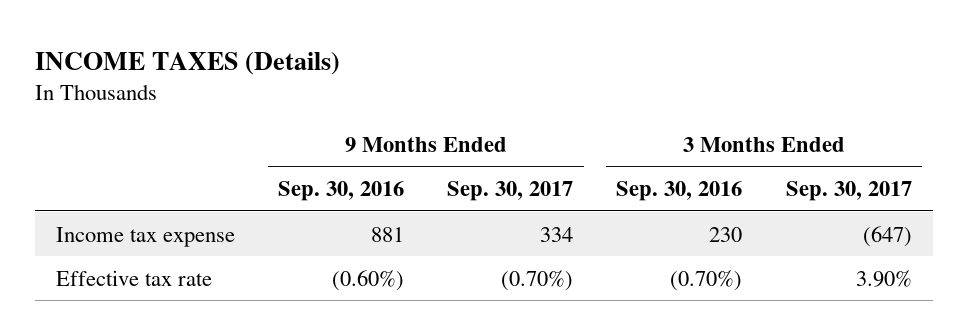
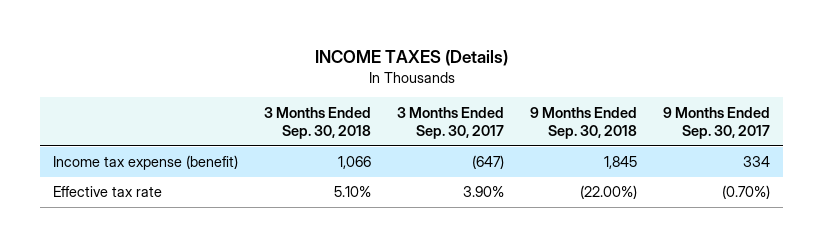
[278,181,405,202] Sep. 30, 2016 -> none
[616,181,743,202] Sep. 30, 2016 -> none
none -> [264,106,372,140] 3 Months Ended Sep. 30, 2018
none -> [530,106,638,140] 9 Months Ended Sep. 30, 2018
[56,226,236,247] Income tax expense -> [53,155,239,171] Income tax expense (benefit)

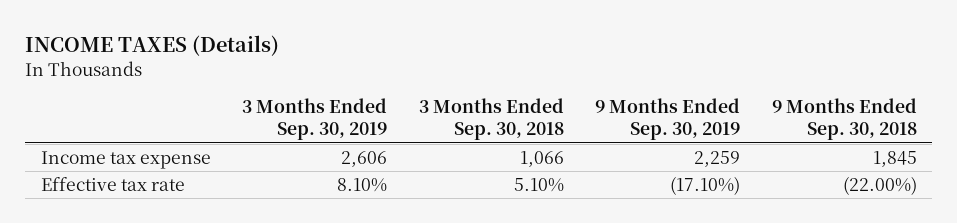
[397,106,505,140] 3 Months Ended Sep. 30, 2017 -> none
[663,106,771,140] 9 Months Ended Sep. 30, 2017 -> none
none -> [242,98,388,141] 3 Months Ended Sep. 30, 2019
none -> [595,98,741,141] 9 Months Ended Sep. 30, 2019
[53,155,239,171] Income tax expense (benefit) -> [40,151,211,170] Income tax expense

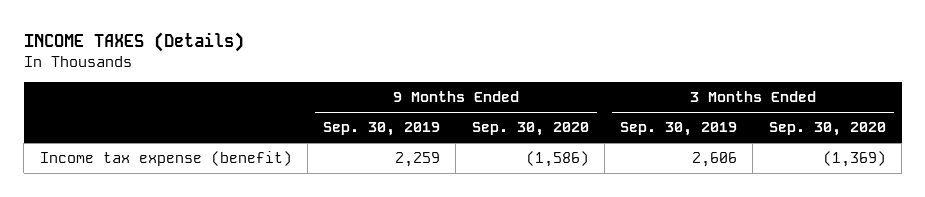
[418,98,564,141] 3 Months Ended Sep. 30, 2018 -> none
[771,98,917,141] 9 Months Ended Sep. 30, 2018 -> none
none -> [471,122,589,137] Sep. 30, 2020
none -> [768,122,886,137] Sep. 30, 2020
[40,177,185,192] Effective tax rate -> none
[40,151,211,170] Income tax expense -> [39,151,292,167] Income tax expense (benefit)

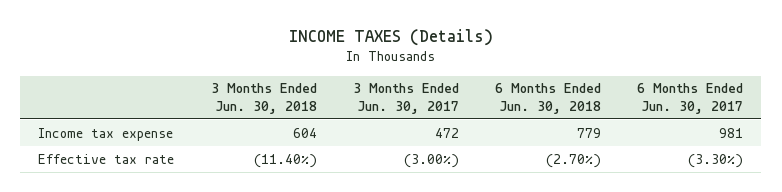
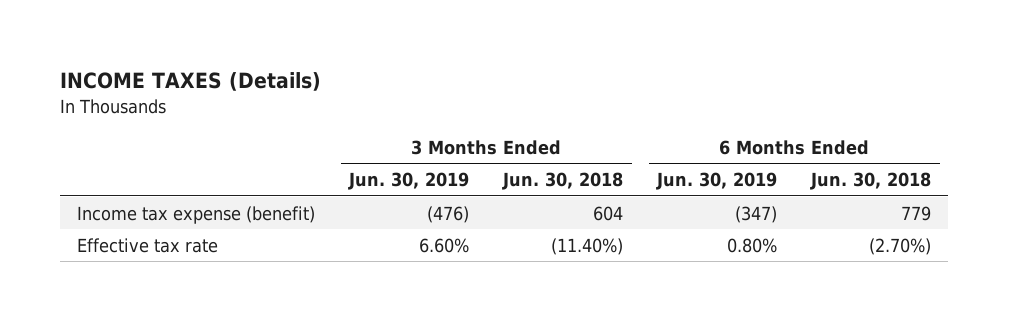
[352,83,459,114] 3 Months Ended Jun. 30, 2017 -> none
[637,83,744,114] 6 Months Ended Jun. 30, 2017 -> none
none -> [348,172,470,191] Jun. 30, 2019
none -> [656,172,778,191] Jun. 30, 2019
[38,127,174,141] Income tax expense -> [77,205,316,224] Income tax expense (benefit)

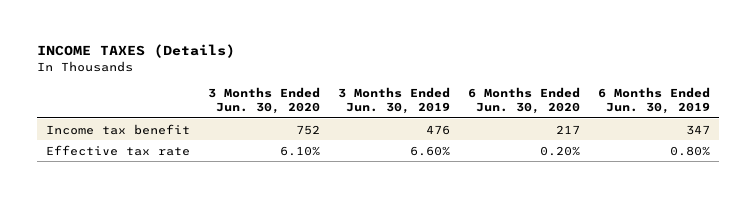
[502,172,624,191] Jun. 30, 2018 -> none
[810,172,932,191] Jun. 30, 2018 -> none
none -> [208,86,321,114] 3 Months Ended Jun. 30, 2020
none -> [468,86,581,114] 6 Months Ended Jun. 30, 2020
[77,205,316,224] Income tax expense (benefit) -> [46,123,191,135] Income tax benefit
[427,205,470,223] (476) -> [426,124,451,135] 476
[735,205,778,223] (347) -> [685,124,710,135] 347

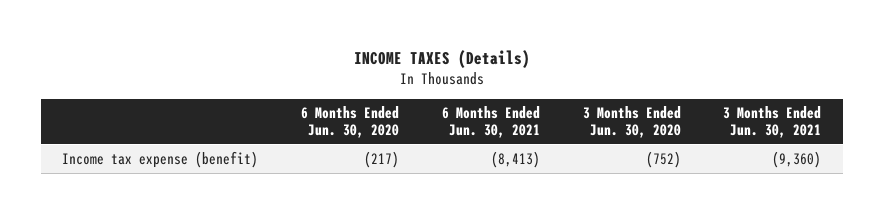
[338,86,451,114] 3 Months Ended Jun. 30, 2019 -> none
[597,86,710,114] 6 Months Ended Jun. 30, 2019 -> none
none -> [441,105,540,138] 6 Months Ended Jun. 30, 2021
none -> [723,105,822,138] 3 Months Ended Jun. 30, 2021
[46,144,191,156] Effective tax rate -> none
[46,123,191,135] Income tax benefit -> [62,151,259,169] Income tax expense (benefit)
[296,124,321,135] 752 -> [645,151,681,169] (752)
[556,124,581,134] 217 -> [364,151,400,169] (217)

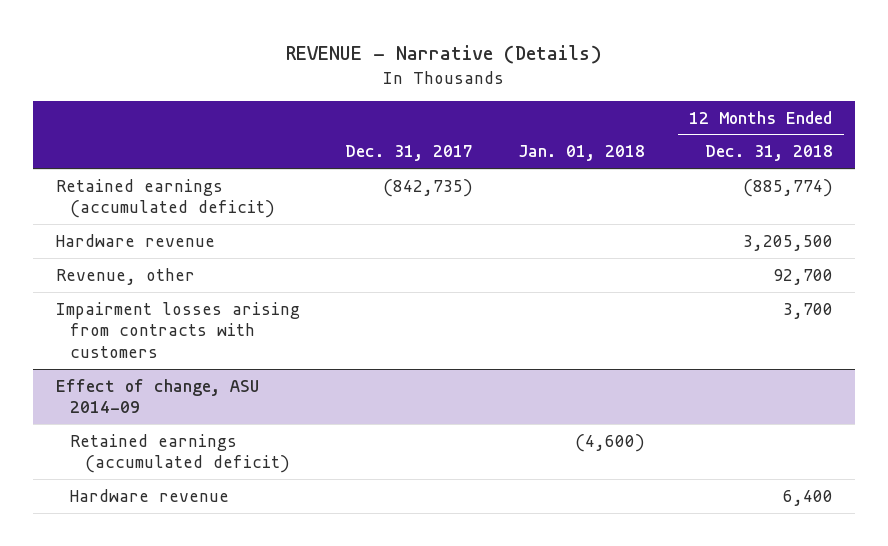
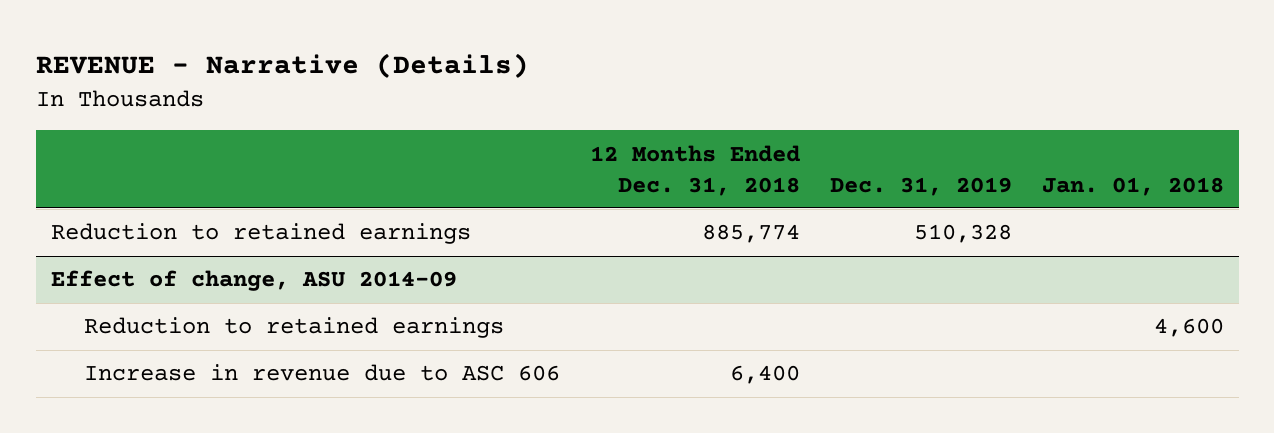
[344,145,473,162] Dec. 31, 2017 -> none
none -> [829,176,1012,196] Dec. 31, 2019
[55,233,215,247] Hardware revenue -> none
[55,267,195,285] Revenue, other -> none
[55,301,300,358] Impairment losses arising from contracts with customers -> none
[55,178,276,219] Retained earnings (accumulated deficit) -> [50,223,471,245] Reduction to retained earnings
[742,178,833,197] (885,774) -> [702,224,801,244] 885,774
[70,433,290,474] Retained earnings (accumulated deficit) -> [84,317,505,339] Reduction to retained earnings
[574,433,645,452] (4,600) -> [1153,318,1224,338] 4,600
[70,488,230,502] Hardware revenue -> [84,364,561,382] Increase in revenue due to ASC 606

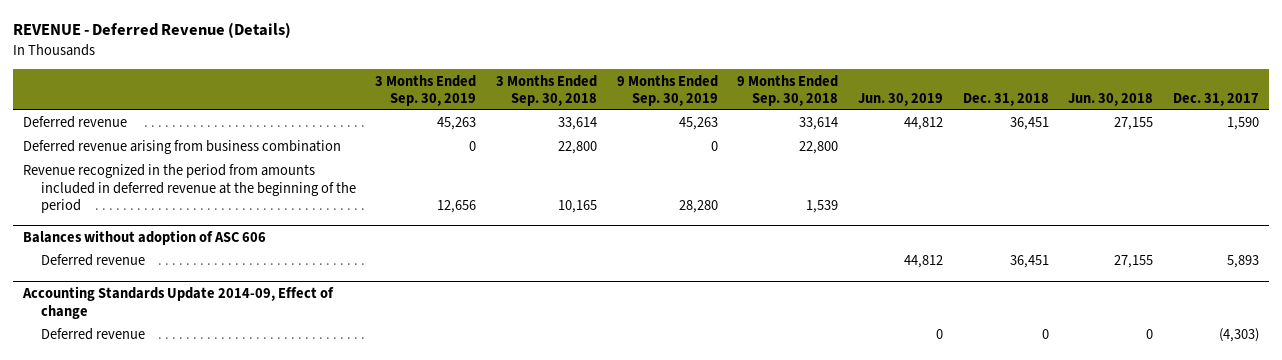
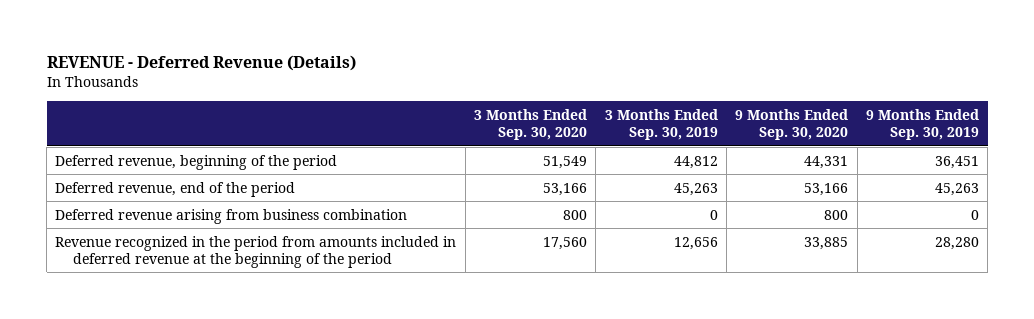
[495,74,597,106] 3 Months Ended Sep. 30, 2018 -> none
[737,74,839,106] 9 Months Ended Sep. 30, 2018 -> none
[858,92,944,106] Jun. 30, 2019 -> none
[962,92,1049,106] Dec. 31, 2018 -> none
[1068,92,1154,106] Jun. 30, 2018 -> none
[1173,92,1260,106] Dec. 31, 2017 -> none
none -> [474,109,588,141] 3 Months Ended Sep. 30, 2020
none -> [735,109,849,141] 9 Months Ended Sep. 30, 2020
[22,116,127,129] Deferred revenue -> [55,154,338,170] Deferred revenue, beginning of the period
[437,117,477,131] 45,263 -> [673,155,718,169] 44,812
[678,117,718,131] 45,263 -> [934,155,979,169] 36,451
none -> [55,181,296,197] Deferred revenue, end of the period
[22,230,266,246] Balances without adoption of ASC 606 -> none
[40,254,145,267] Deferred revenue -> none
[21,286,334,319] Accounting Standards Update 2014-09, Effect of change -> none
[40,328,145,341] Deferred revenue -> none

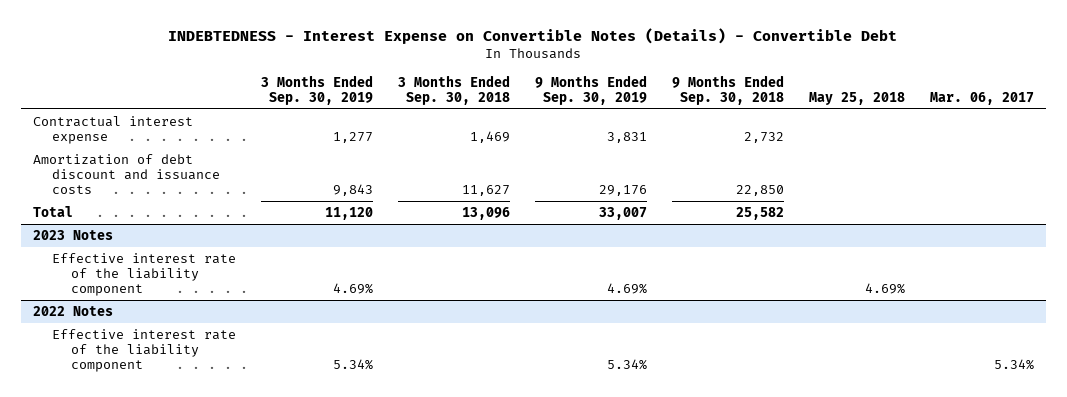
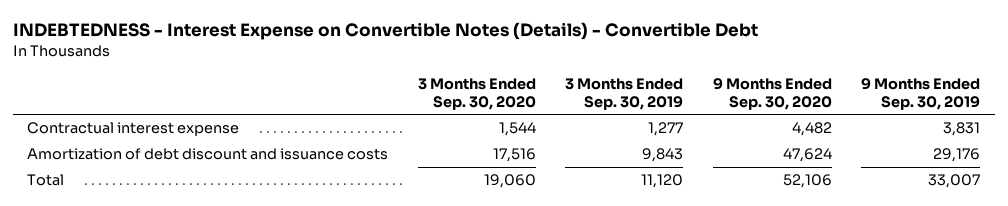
[397,74,510,105] 3 Months Ended Sep. 30, 2018 -> none
[671,74,784,105] 9 Months Ended Sep. 30, 2018 -> none
[808,91,905,105] May 25, 2018 -> none
[929,91,1034,105] Mar. 06, 2017 -> none
none -> [417,77,536,110] 3 Months Ended Sep. 30, 2020
none -> [712,77,832,110] 9 Months Ended Sep. 30, 2020
[33,230,114,241] 2023 Notes -> none
[51,253,236,296] Effective interest rate of the liability component -> none
[33,306,114,317] 2022 Notes -> none
[51,329,236,372] Effective interest rate of the liability component -> none

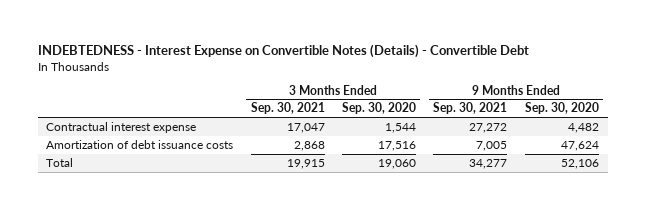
[565,77,684,110] 3 Months Ended Sep. 30, 2019 -> none
[861,77,981,110] 9 Months Ended Sep. 30, 2019 -> none
none -> [250,102,325,115] Sep. 30, 2021
none -> [433,102,508,115] Sep. 30, 2021
[27,148,389,161] Amortization of debt discount and issuance costs -> [46,139,234,149] Amortization of debt issuance costs

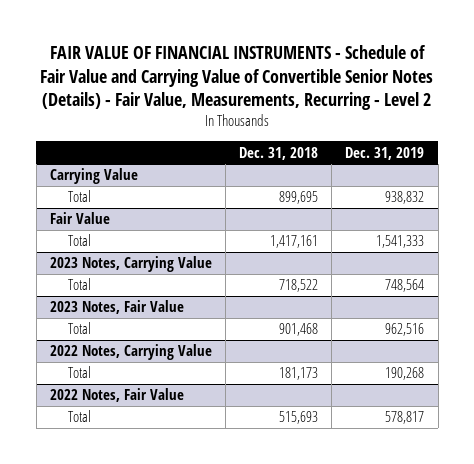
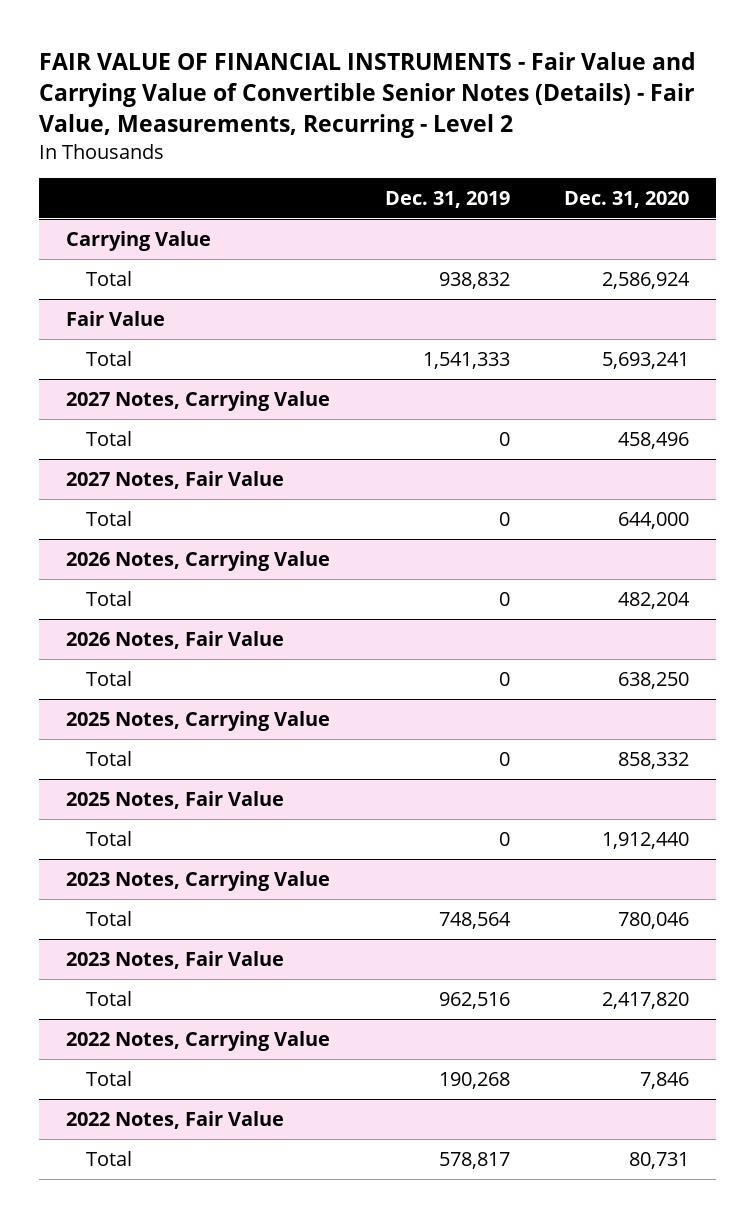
[40,45,434,111] FAIR VALUE OF FINANCIAL INSTRUMENTS - Schedule of Fair Value and Carrying Value of Convertible Senior Notes (Details) - Fair Value, Measurements, Recurring - Level 2 -> [39,52,697,138] FAIR VALUE OF FINANCIAL INSTRUMENTS - Fair Value and Carrying Value of Convertible Senior Notes (Details) - Fair Value, Measurements, Recurring - Level 2
[239,146,319,160] Dec. 31, 2018 -> none
none -> [563,191,689,209] Dec. 31, 2020
none -> [66,390,331,411] 2027 Notes, Carrying Value
none -> [86,430,133,446] Total
none -> [66,470,285,489] 2027 Notes, Fair Value
none -> [86,510,133,526] Total
none -> [66,550,331,571] 2026 Notes, Carrying Value
none -> [86,590,133,606] Total
none -> [66,630,285,649] 2026 Notes, Fair Value
none -> [86,670,133,686] Total
none -> [66,710,331,731] 2025 Notes, Carrying Value
none -> [86,750,133,766] Total
none -> [66,790,285,809] 2025 Notes, Fair Value
none -> [86,830,133,846] Total

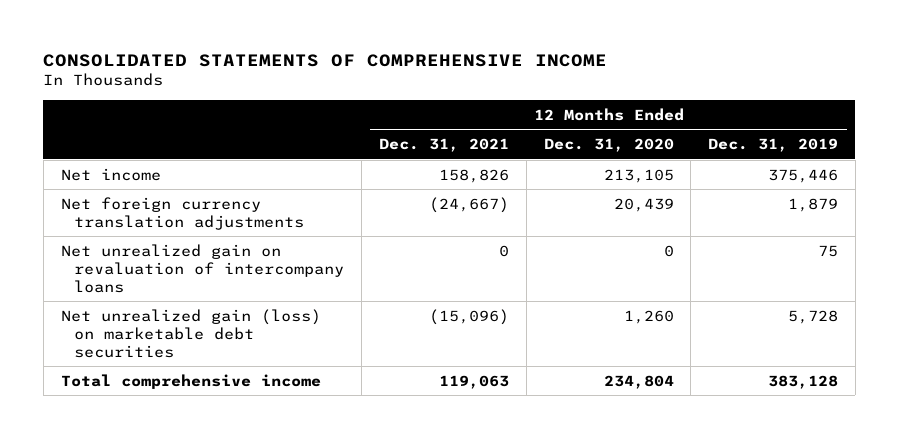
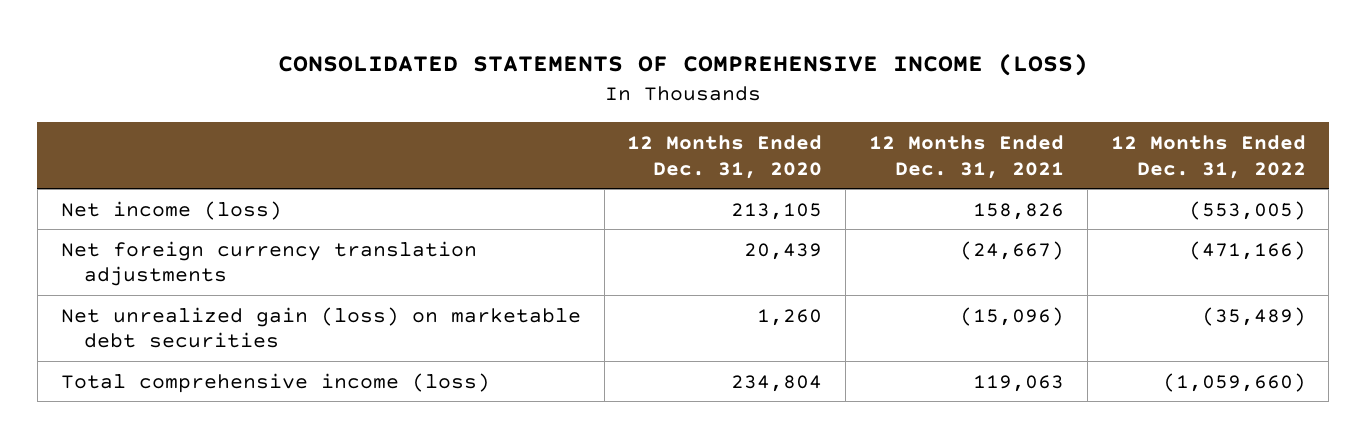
[43,53,608,67] CONSOLIDATED STATEMENTS OF COMPREHENSIVE INCOME -> [278,53,1089,77] CONSOLIDATED STATEMENTS OF COMPREHENSIVE INCOME (LOSS)
[708,138,839,153] Dec. 31, 2019 -> none
none -> [1110,134,1306,179] 12 Months Ended Dec. 31, 2022
[60,167,161,181] Net income -> [60,200,282,220] Net income (loss)
[60,243,345,293] Net unrealized gain on revaluation of intercompany loans -> none
[60,373,321,389] Total comprehensive income -> [60,372,490,393] Total comprehensive income (loss)

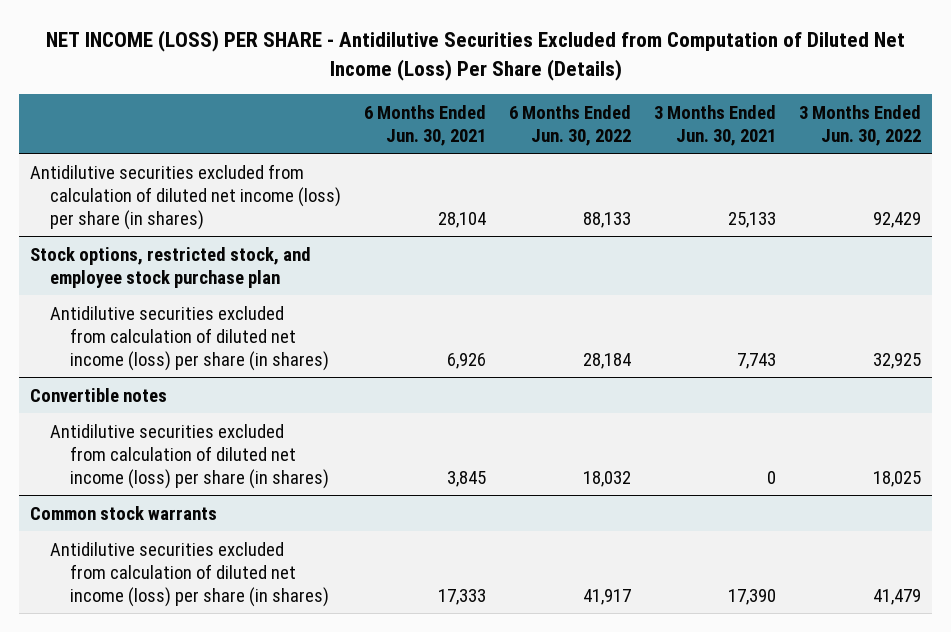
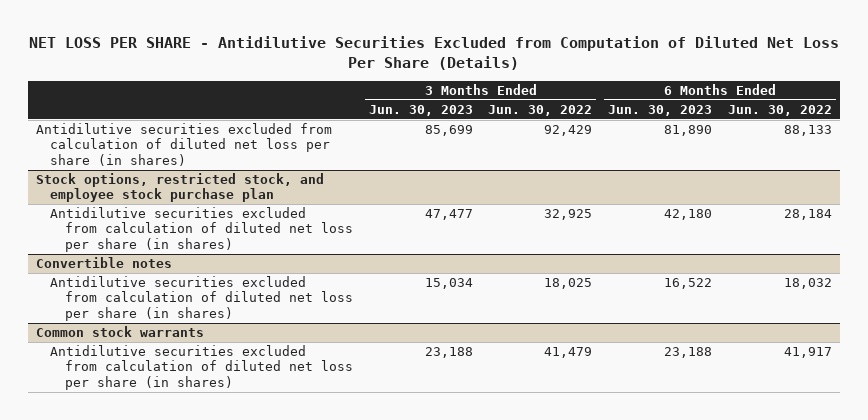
[45,30,905,81] NET INCOME (LOSS) PER SHARE - Antidilutive Securities Excluded from Computation of Diluted Net Income (Loss) Per Share (Details) -> [28,35,839,70] NET LOSS PER SHARE - Antidilutive Securities Excluded from Computation of Diluted Net Loss Per Share (Details)
[364,104,487,146] 6 Months Ended Jun. 30, 2021 -> none
[653,104,776,146] 3 Months Ended Jun. 30, 2021 -> none
none -> [368,104,473,116] Jun. 30, 2023
none -> [608,104,713,116] Jun. 30, 2023
[30,163,342,230] Antidilutive securities excluded from calculation of diluted net income (loss) per share (in shares) -> [35,123,332,166] Antidilutive securities excluded from calculation of diluted net loss per share (in shares)
[50,305,330,371] Antidilutive securities excluded from calculation of diluted net income (loss) per share (in shares) -> [50,207,353,252] Antidilutive securities excluded from calculation of diluted net loss per share (in shares)
[50,423,330,489] Antidilutive securities excluded from calculation of diluted net income (loss) per share (in shares) -> [50,276,353,321] Antidilutive securities excluded from calculation of diluted net loss per share (in shares)
[50,541,330,607] Antidilutive securities excluded from calculation of diluted net income (loss) per share (in shares) -> [50,345,353,390] Antidilutive securities excluded from calculation of diluted net loss per share (in shares)

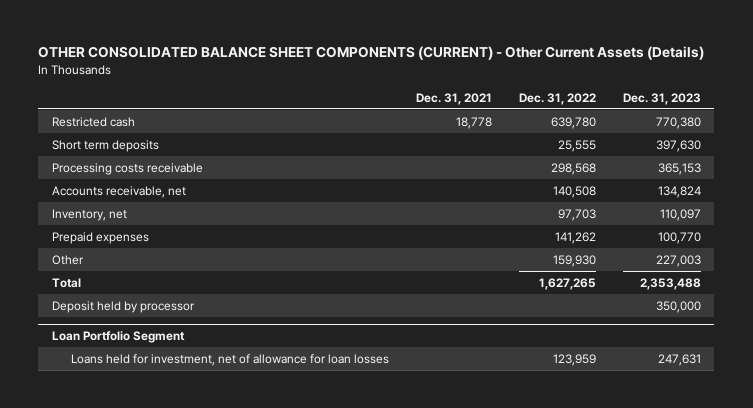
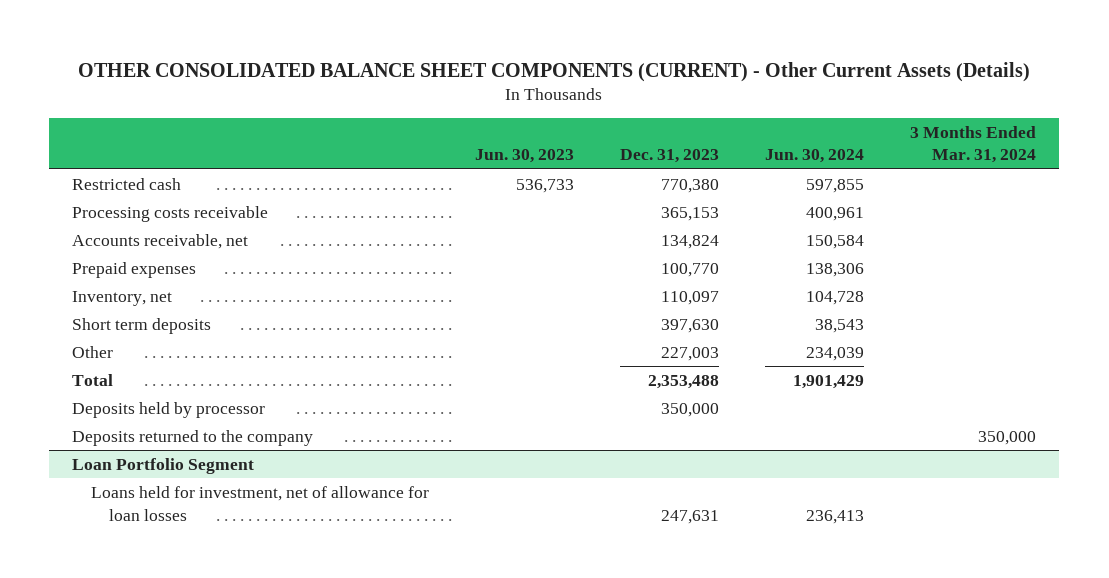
[416,92,493,105] Dec. 31, 2021 -> none
[519,92,597,105] Dec. 31, 2022 -> none
none -> [475,149,575,164] Jun. 30, 2023
none -> [765,149,865,164] Jun. 30, 2024
none -> [910,125,1037,164] 3 Months Ended Mar. 31, 2024
[51,208,127,221] Inventory, net -> [72,290,173,306] Inventory, net
[51,139,159,152] Short term deposits -> [72,317,212,334] Short term deposits
[51,300,195,313] Deposit held by processor -> [72,401,266,418] Deposits held by processor
none -> [72,429,314,446] Deposits returned to the company

